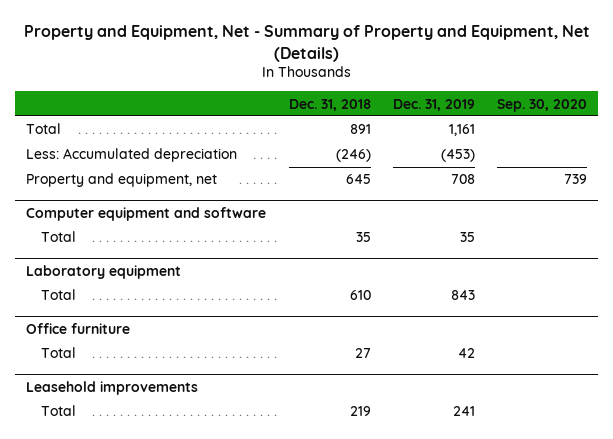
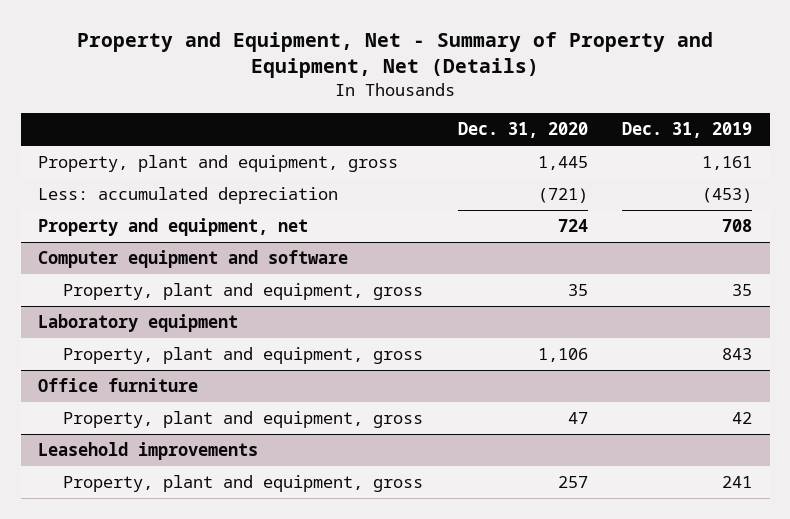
[288,98,371,111] Dec. 31, 2018 -> none
[496,98,587,112] Sep. 30, 2020 -> none
none -> [457,122,588,139] Dec. 31, 2020
[26,123,62,135] Total -> [38,155,399,173] Property, plant and equipment, gross
[26,148,238,163] Less: Accumulated depreciation -> [38,187,339,205] Less: accumulated depreciation
[40,231,76,243] Total -> [62,283,423,301] Property, plant and equipment, gross
[40,289,76,301] Total -> [62,347,423,365] Property, plant and equipment, gross
[40,347,76,359] Total -> [62,411,423,429] Property, plant and equipment, gross
[40,405,76,417] Total -> [62,475,423,493] Property, plant and equipment, gross

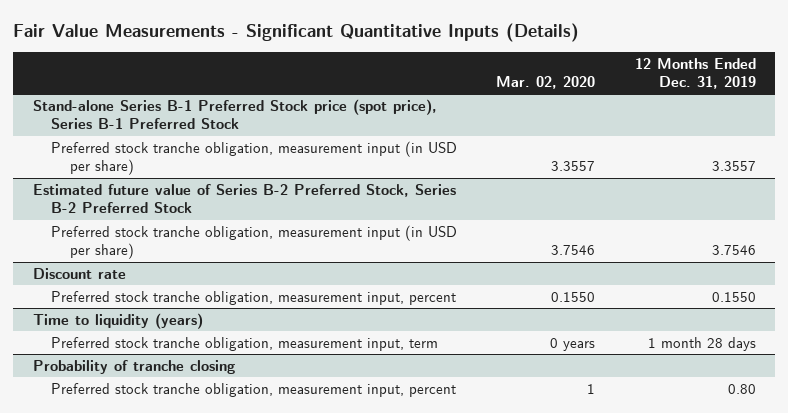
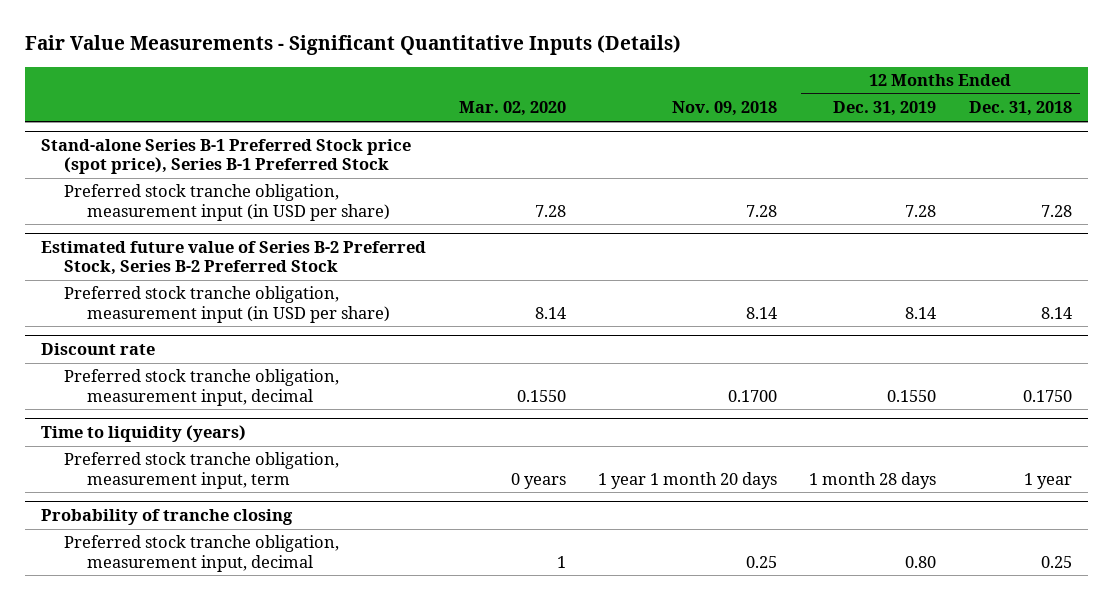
none -> [671,101,777,117] Nov. 09, 2018
none -> [968,101,1072,117] Dec. 31, 2018
[551,161,596,172] 3.3557 -> [534,204,566,217] 7.28
[711,161,756,172] 3.3557 -> [905,204,937,217] 7.28
[551,245,596,256] 3.7546 -> [534,306,566,319] 8.14
[711,245,756,256] 3.7546 -> [905,306,937,319] 8.14
[51,290,457,305] Preferred stock tranche obligation, measurement input, percent -> [64,369,340,406] Preferred stock tranche obligation, measurement input, decimal
[51,382,457,397] Preferred stock tranche obligation, measurement input, percent -> [64,535,340,572] Preferred stock tranche obligation, measurement input, decimal

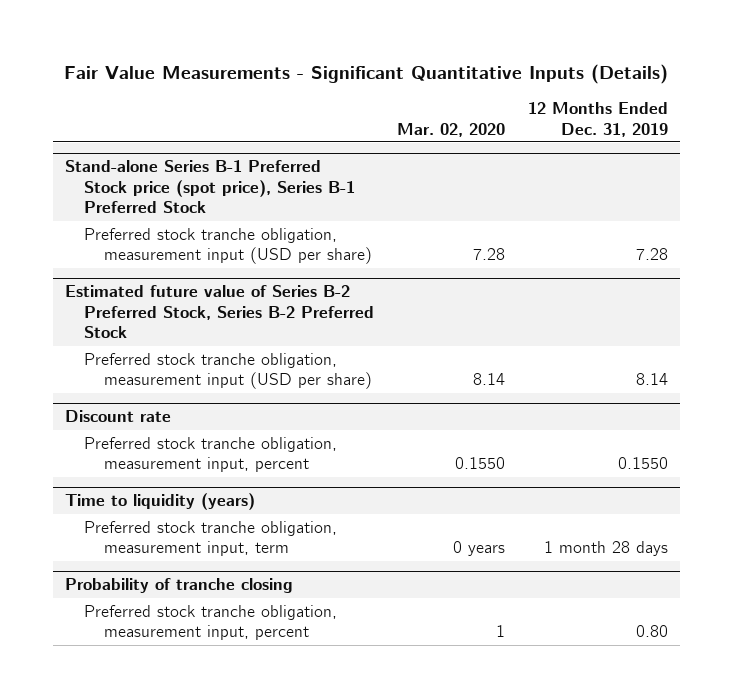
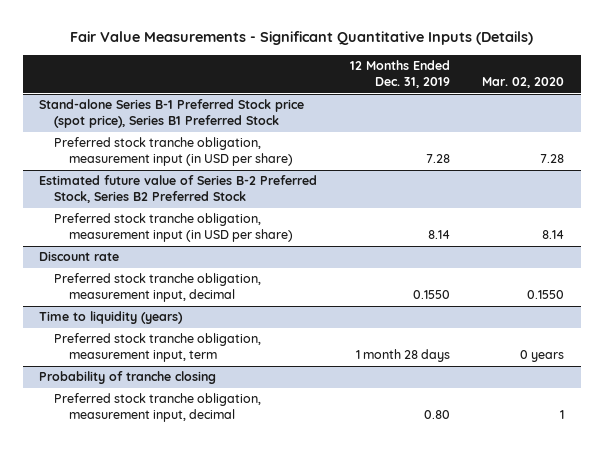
[64,160,356,214] Stand-alone Series B-1 Preferred Stock price (spot price), Series B-1 Preferred Stock -> [39,99,305,129] Stand-alone Series B-1 Preferred Stock price (spot price), Series B1 Preferred Stock
[84,227,372,265] Preferred stock tranche obligation, measurement input (USD per share) -> [54,137,294,167] Preferred stock tranche obligation, measurement input (in USD per share)
[64,285,375,339] Estimated future value of Series B-2 Preferred Stock, Series B-2 Preferred Stock -> [39,175,318,204] Estimated future value of Series B-2 Preferred Stock, Series B2 Preferred Stock
[84,352,372,390] Preferred stock tranche obligation, measurement input (USD per share) -> [54,213,294,243] Preferred stock tranche obligation, measurement input (in USD per share)
[84,436,338,473] Preferred stock tranche obligation, measurement input, percent -> [54,273,262,303] Preferred stock tranche obligation, measurement input, decimal
[84,604,338,641] Preferred stock tranche obligation, measurement input, percent -> [54,393,262,423] Preferred stock tranche obligation, measurement input, decimal

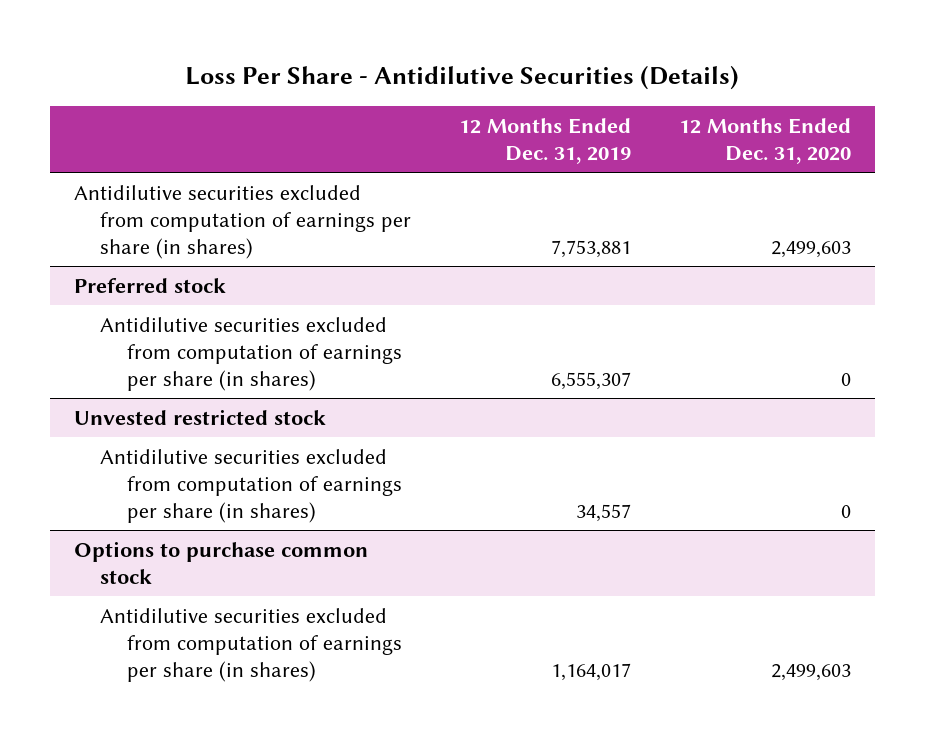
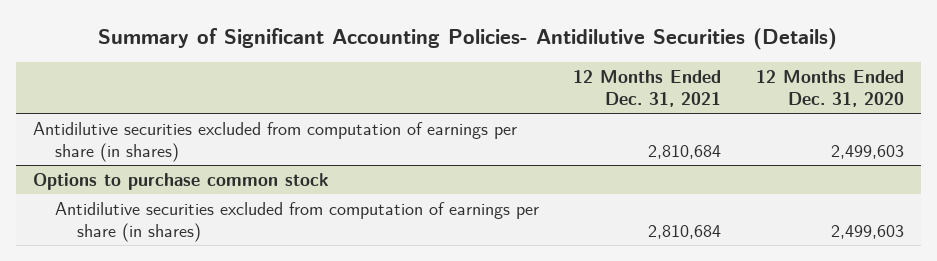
[185,65,740,91] Loss Per Share - Antidilutive Securities (Details) -> [98,28,838,51] Summary of Significant Accounting Policies- Antidilutive Securities (Details)
[459,117,632,165] 12 Months Ended Dec. 31, 2019 -> none
none -> [573,70,722,108] 12 Months Ended Dec. 31, 2021
[73,277,226,293] Preferred stock -> none
[100,316,403,392] Antidilutive securities excluded from computation of earnings per share (in shares) -> none
[73,408,326,425] Unvested restricted stock -> none
[100,448,403,524] Antidilutive securities excluded from computation of earnings per share (in shares) -> none

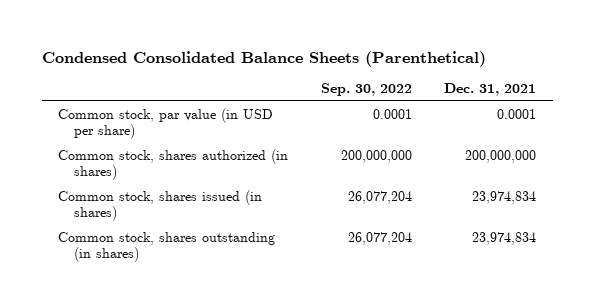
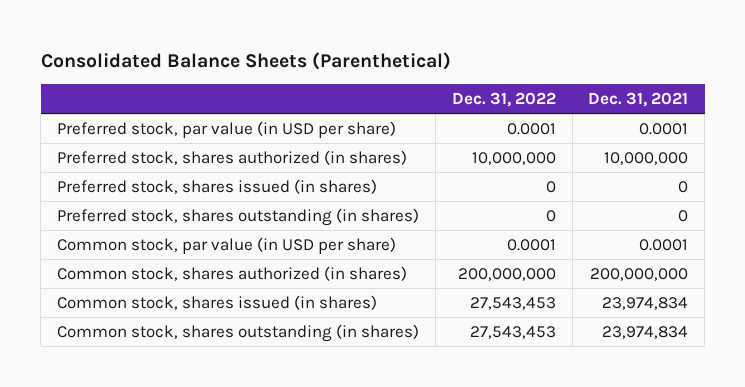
[42,51,487,68] Condensed Consolidated Balance Sheets (Parenthetical) -> [40,52,451,71] Consolidated Balance Sheets (Parenthetical)
[320,83,412,97] Sep. 30, 2022 -> none
none -> [451,92,556,108] Dec. 31, 2022
none -> [57,120,397,138] Preferred stock, par value (in USD per share)
none -> [57,149,408,165] Preferred stock, shares authorized (in shares)
none -> [57,178,378,194] Preferred stock, shares issued (in shares)
none -> [57,207,420,226] Preferred stock, shares outstanding (in shares)

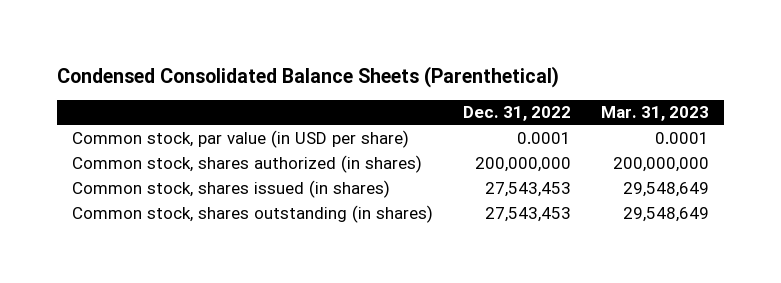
[40,52,451,71] Consolidated Balance Sheets (Parenthetical) -> [57,66,560,89] Condensed Consolidated Balance Sheets (Parenthetical)
[588,92,689,108] Dec. 31, 2021 -> none
none -> [600,106,709,122] Mar. 31, 2023
[57,120,397,138] Preferred stock, par value (in USD per share) -> none
[57,149,408,165] Preferred stock, shares authorized (in shares) -> none
[57,178,378,194] Preferred stock, shares issued (in shares) -> none
[57,207,420,226] Preferred stock, shares outstanding (in shares) -> none

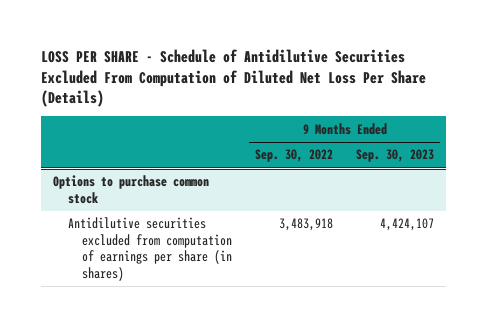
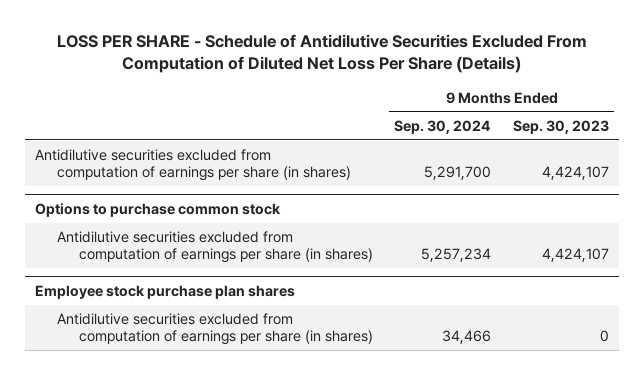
[255,149,334,163] Sep. 30, 2022 -> none
none -> [394,119,492,134] Sep. 30, 2024
none -> [35,149,352,182] Antidilutive securities excluded from computation of earnings per share (in shares)
none -> [35,284,296,299] Employee stock purchase plan shares
none -> [57,313,373,346] Antidilutive securities excluded from computation of earnings per share (in shares)

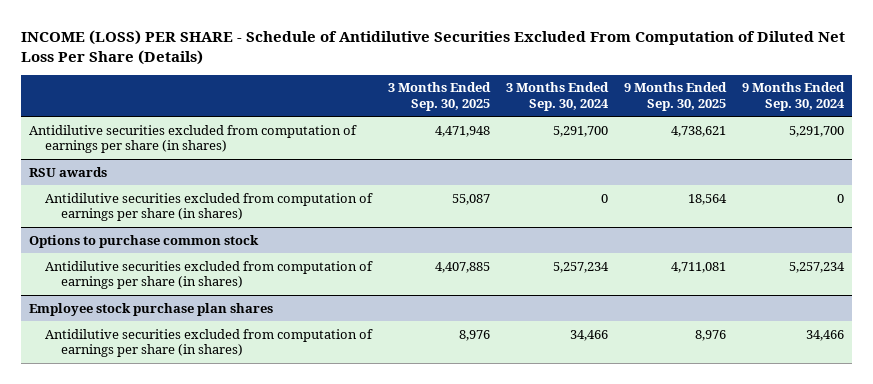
[57,34,588,74] LOSS PER SHARE - Schedule of Antidilutive Securities Excluded From Computation of Diluted Net Loss Per Share (Details) -> [21,29,846,65] INCOME (LOSS) PER SHARE - Schedule of Antidilutive Securities Excluded From Computation of Diluted Net Loss Per Share (Details)
[512,119,609,134] Sep. 30, 2023 -> none
none -> [387,82,491,111] 3 Months Ended Sep. 30, 2025
none -> [505,82,609,111] 3 Months Ended Sep. 30, 2024
none -> [623,82,727,111] 9 Months Ended Sep. 30, 2025
none -> [29,166,108,177] RSU awards
none -> [45,192,374,222] Antidilutive securities excluded from computation of earnings per share (in shares)

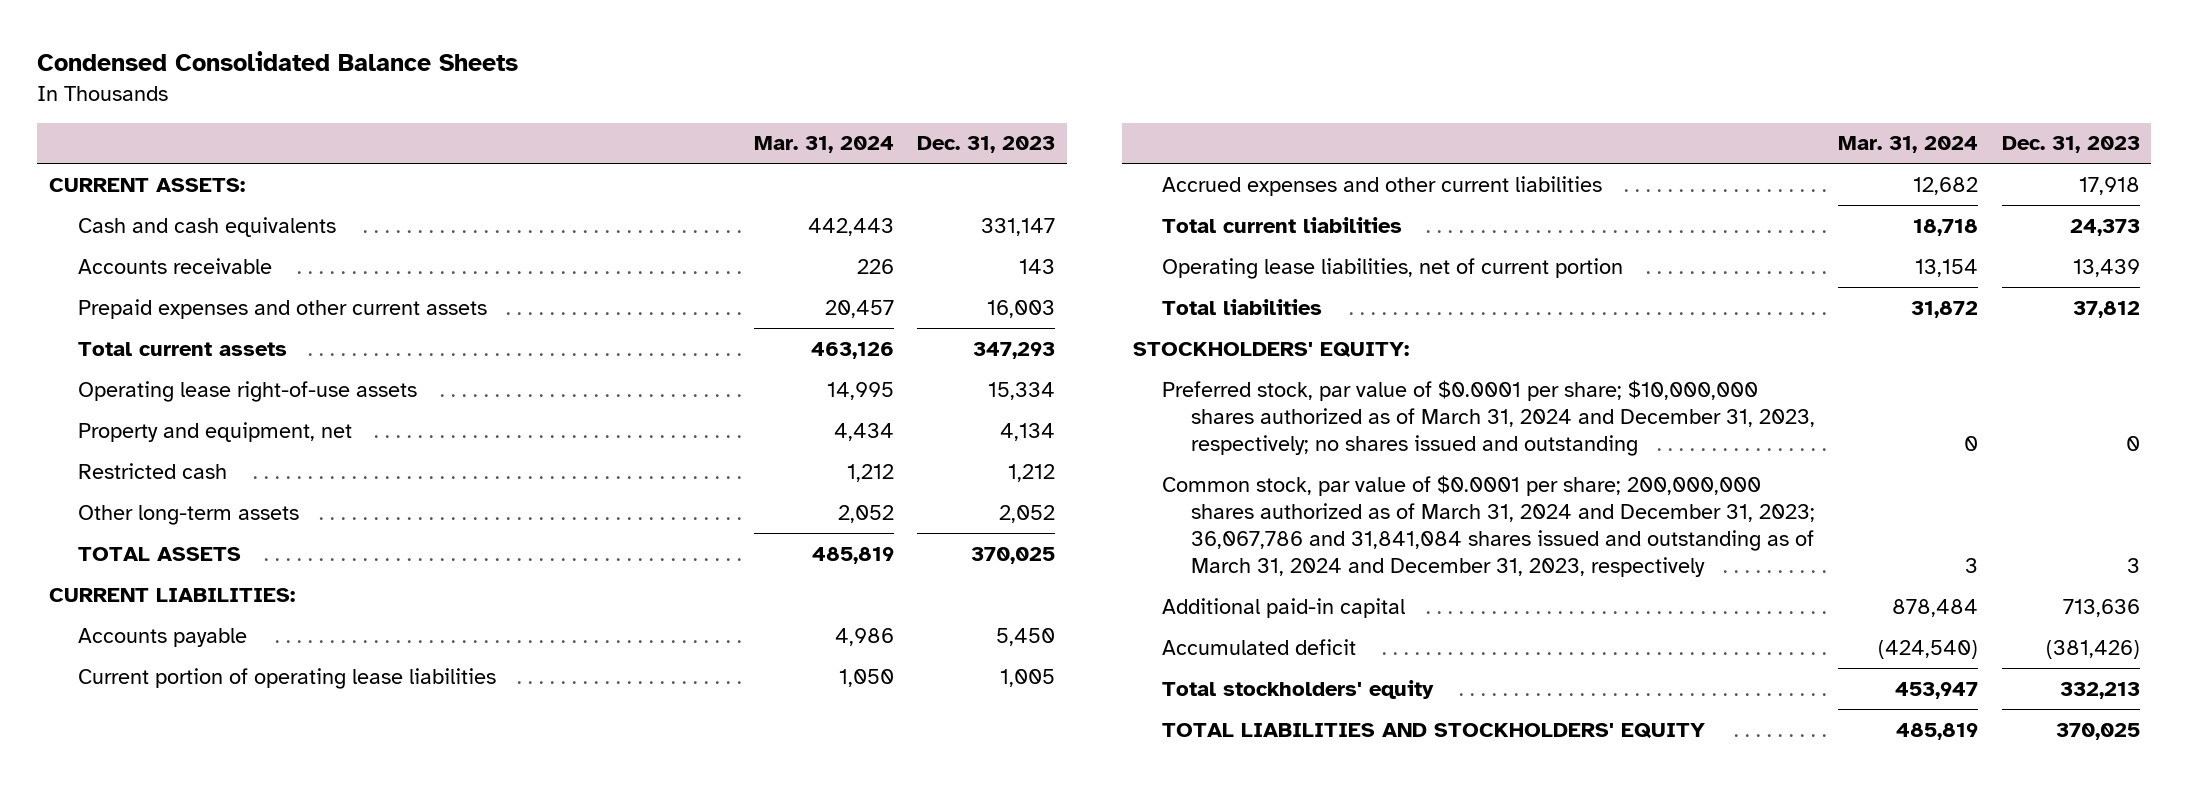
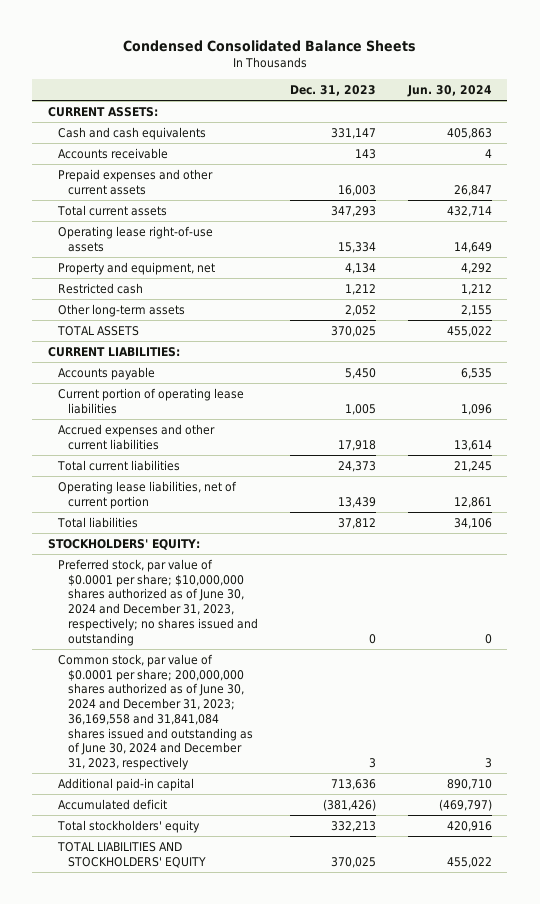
[753,136,894,154] Mar. 31, 2024 -> none
none -> [406,85,492,98] Jun. 30, 2024
[1162,379,1815,456] Preferred stock, par value of $0.0001 per share; $10,000,000 shares authorized as of March 31, 2024 and December 31, 2023, respectively; no shares issued and outstanding -> [58,558,258,646] Preferred stock, par value of $0.0001 per share; $10,000,000 shares authorized as of June 30, 2024 and December 31, 2023, respectively; no shares issued and outstanding
[1162,474,1815,578] Common stock, par value of $0.0001 per share; 200,000,000 shares authorized as of March 31, 2024 and December 31, 2023; 36,067,786 and 31,841,084 shares issued and outstanding as of March 31, 2024 and December 31, 2023, respectively -> [58,653,253,771] Common stock, par value of $0.0001 per share; 200,000,000 shares authorized as of June 30, 2024 and December 31, 2023; 36,169,558 and 31,841,084 shares issued and outstanding as of June 30, 2024 and December 31, 2023, respectively

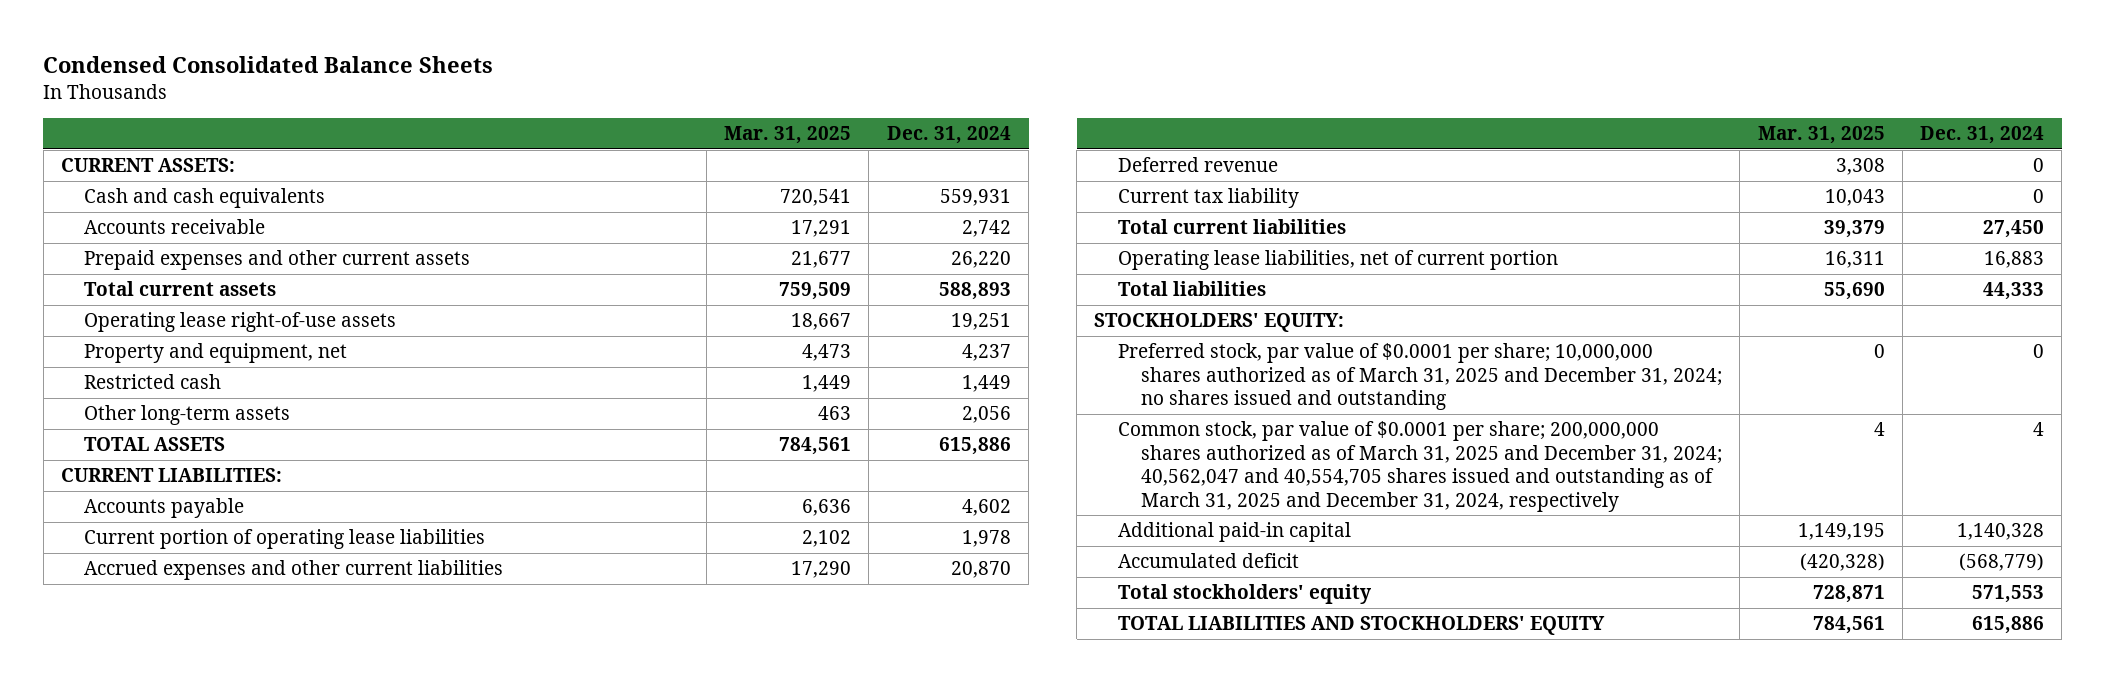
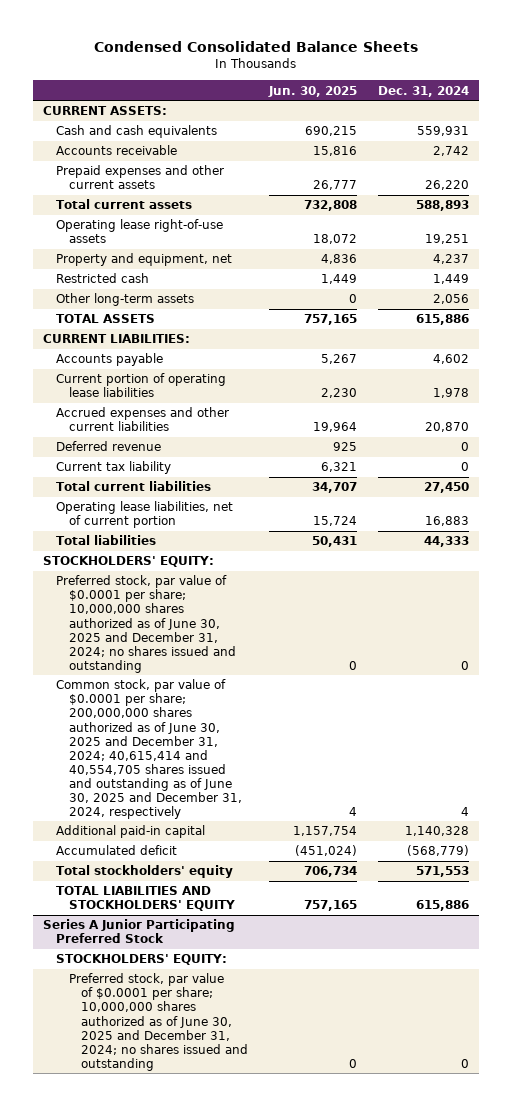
[724,126,852,145] Mar. 31, 2025 -> none
none -> [267,85,357,97] Jun. 30, 2025
[1117,343,1722,411] Preferred stock, par value of $0.0001 per share; 10,000,000 shares authorized as of March 31, 2025 and December 31, 2024; no shares issued and outstanding -> [55,575,236,673] Preferred stock, par value of $0.0001 per share; 10,000,000 shares authorized as of June 30, 2025 and December 31, 2024; no shares issued and outstanding
[1117,421,1722,512] Common stock, par value of $0.0001 per share; 200,000,000 shares authorized as of March 31, 2025 and December 31, 2024; 40,562,047 and 40,554,705 shares issued and outstanding as of March 31, 2025 and December 31, 2024, respectively -> [55,679,242,819] Common stock, par value of $0.0001 per share; 200,000,000 shares authorized as of June 30, 2025 and December 31, 2024; 40,615,414 and 40,554,705 shares issued and outstanding as of June 30, 2025 and December 31, 2024, respectively
none -> [43,919,236,944] Series A Junior Participating Preferred Stock
none -> [55,954,227,966] STOCKHOLDERS' EQUITY:
none -> [68,973,249,1071] Preferred stock, par value of $0.0001 per share; 10,000,000 shares authorized as of June 30, 2025 and December 31, 2024; no shares issued and outstanding

